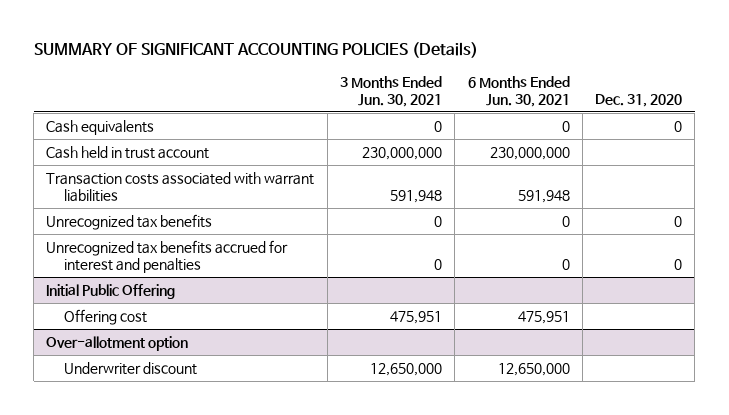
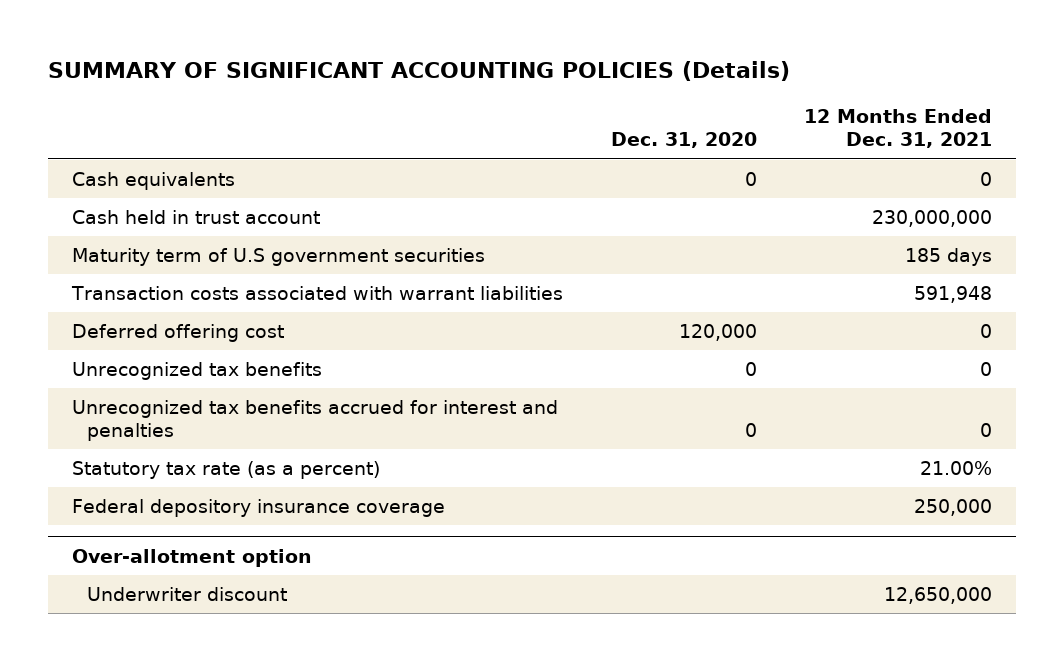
[339,75,442,107] 3 Months Ended Jun. 30, 2021 -> none
[467,75,570,107] 6 Months Ended Jun. 30, 2021 -> none
none -> [804,109,993,149] 12 Months Ended Dec. 31, 2021
none -> [72,247,486,266] Maturity term of U.S government securities
none -> [72,323,285,342] Deferred offering cost
[46,283,176,299] Initial Public Offering -> none
[64,308,148,325] Offering cost -> none
none -> [72,460,381,479] Statutory tax rate (as a percent)
none -> [72,498,446,517] Federal depository insurance coverage

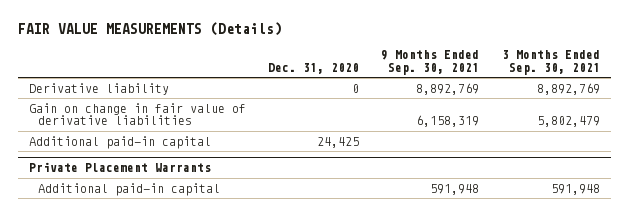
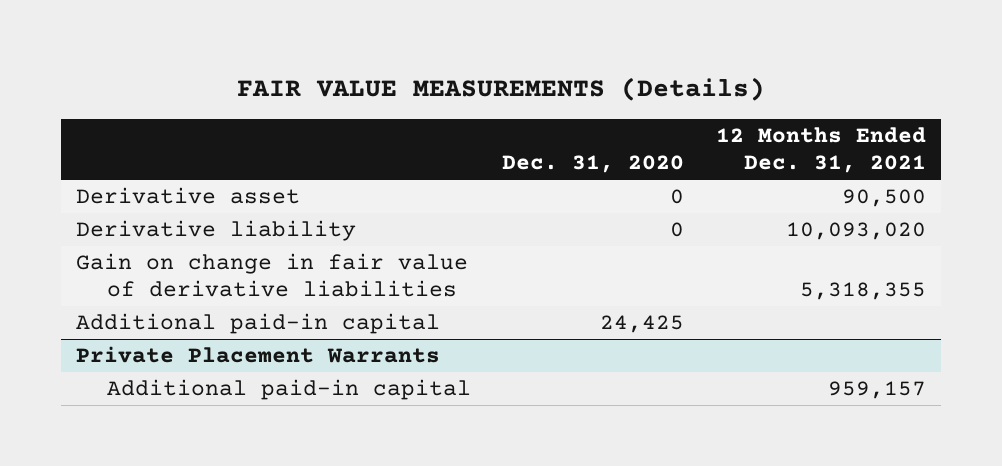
[381,50,480,75] 9 Months Ended Sep. 30, 2021 -> none
[501,50,600,75] 3 Months Ended Sep. 30, 2021 -> none
none -> [715,127,926,174] 12 Months Ended Dec. 31, 2021
none -> [76,187,301,205] Derivative asset

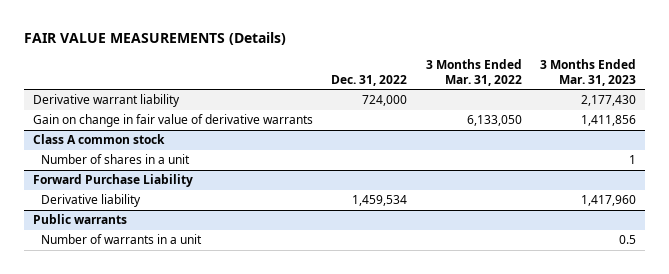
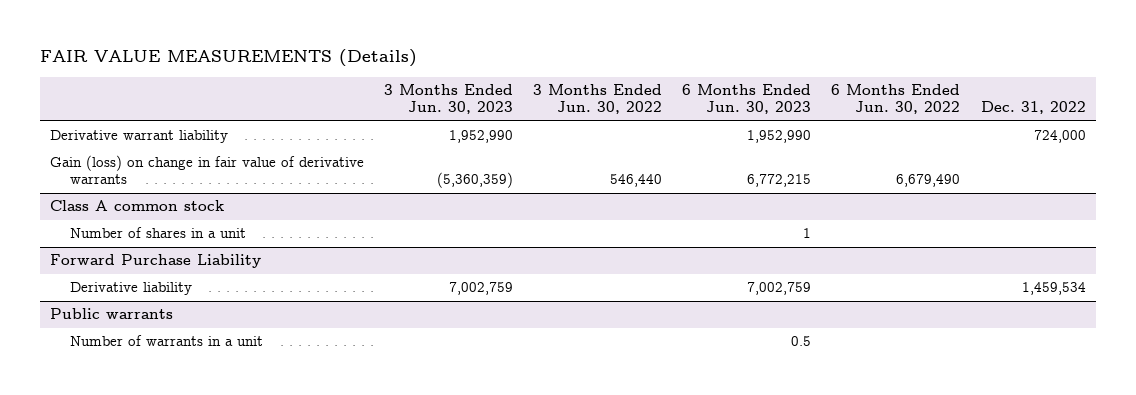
[425,59,522,86] 3 Months Ended Mar. 31, 2022 -> none
[540,59,637,86] 3 Months Ended Mar. 31, 2023 -> none
none -> [384,83,514,115] 3 Months Ended Jun. 30, 2023
none -> [533,83,663,115] 3 Months Ended Jun. 30, 2022
none -> [682,83,812,115] 6 Months Ended Jun. 30, 2023
none -> [831,83,961,115] 6 Months Ended Jun. 30, 2022
[32,114,313,128] Gain on change in fair value of derivative warrants -> [50,155,365,185] Gain (loss) on change in fair value of derivative warrants

